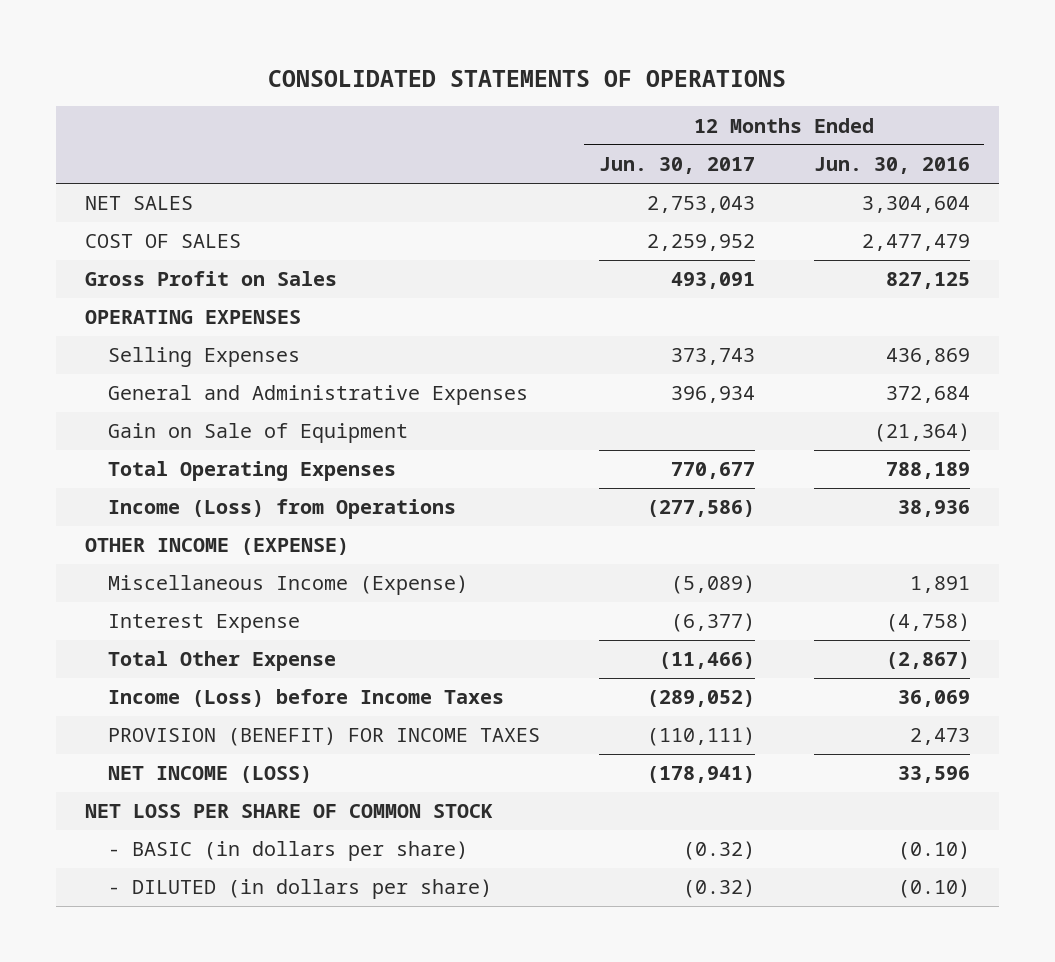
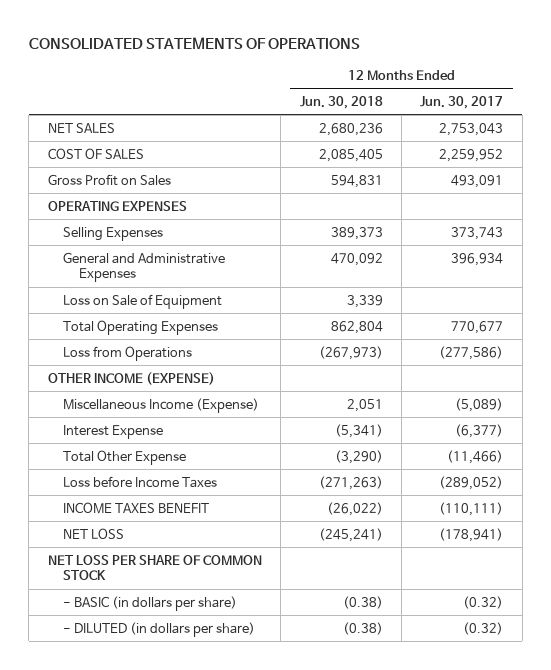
[813,157,970,175] Jun. 30, 2016 -> none
none -> [299,96,383,110] Jun. 30, 2018
[108,423,409,444] Gain on Sale of Equipment -> [63,293,223,309] Loss on Sale of Equipment
[108,499,457,520] Income (Loss) from Operations -> [63,345,193,361] Loss from Operations
[108,689,505,708] Income (Loss) before Income Taxes -> [63,475,218,488] Loss before Income Taxes
[108,727,541,747] PROVISION (BENEFIT) FOR INCOME TAXES -> [63,501,210,514] INCOME TAXES BENEFIT
[108,766,313,784] NET INCOME (LOSS) -> [63,527,125,539] NET LOSS

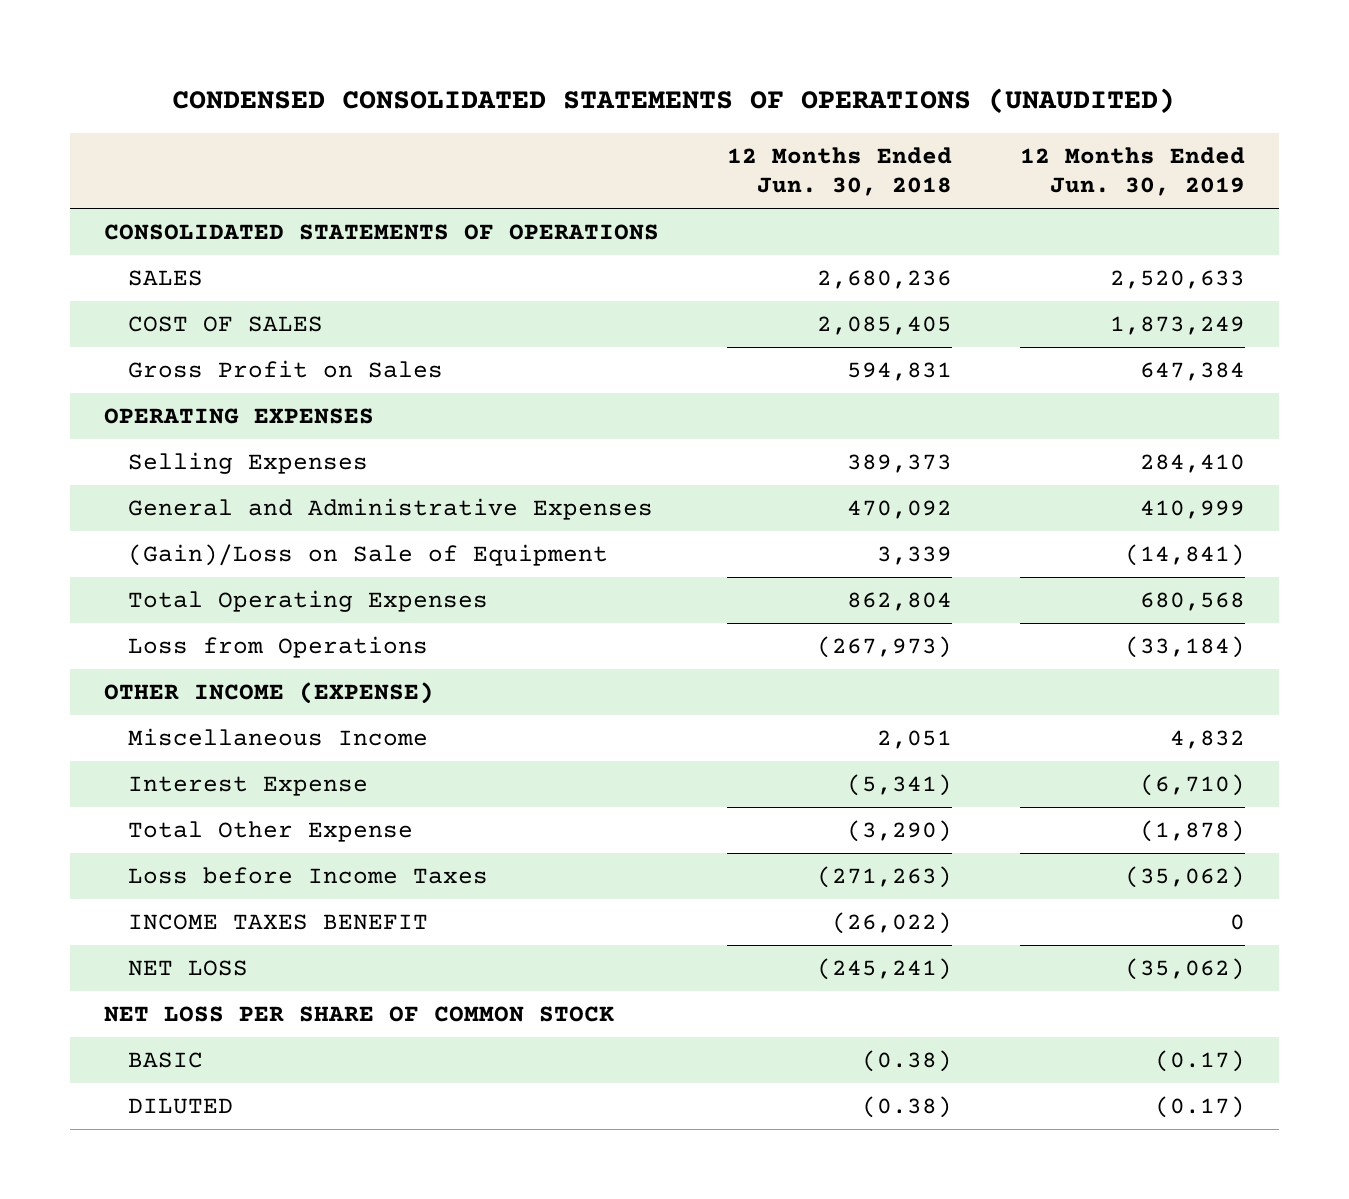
[28,37,360,50] CONSOLIDATED STATEMENTS OF OPERATIONS -> [172,87,1176,114] CONDENSED CONSOLIDATED STATEMENTS OF OPERATIONS (UNAUDITED)
[420,96,504,110] Jun. 30, 2017 -> none
none -> [1020,146,1246,197] 12 Months Ended Jun. 30, 2019
none -> [103,224,659,241] CONSOLIDATED STATEMENTS OF OPERATIONS
[47,122,115,133] NET SALES -> [127,270,203,287] SALES
[63,293,223,309] Loss on Sale of Equipment -> [127,544,608,567] (Gain)/Loss on Sale of Equipment
[63,397,260,413] Miscellaneous Income (Expense) -> [127,728,428,747] Miscellaneous Income
[63,595,238,611] - BASIC (in dollars per share) -> [127,1052,203,1069] BASIC
[63,621,256,637] - DILUTED (in dollars per share) -> [127,1098,233,1115] DILUTED

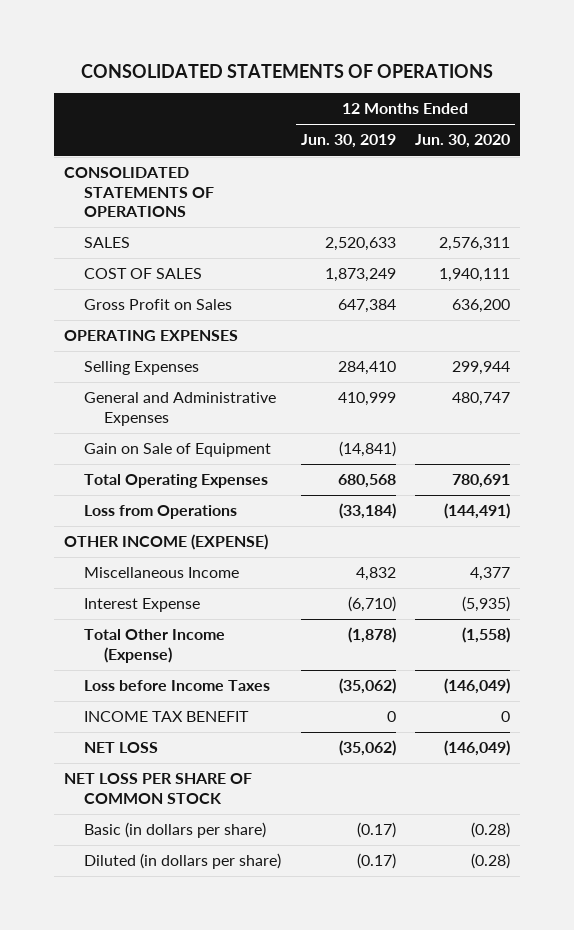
[172,87,1176,114] CONDENSED CONSOLIDATED STATEMENTS OF OPERATIONS (UNAUDITED) -> [81,63,494,78] CONSOLIDATED STATEMENTS OF OPERATIONS
[726,146,952,197] 12 Months Ended Jun. 30, 2018 -> none
none -> [415,134,511,149] Jun. 30, 2020
[127,544,608,567] (Gain)/Loss on Sale of Equipment -> [83,443,271,458] Gain on Sale of Equipment
[127,821,413,843] Total Other Expense -> [83,629,225,663] Total Other Income (Expense)
[127,914,428,931] INCOME TAXES BENEFIT -> [83,711,249,723] INCOME TAX BENEFIT
[127,1052,203,1069] BASIC -> [83,822,266,839] Basic (in dollars per share)
[127,1098,233,1115] DILUTED -> [83,853,281,870] Diluted (in dollars per share)

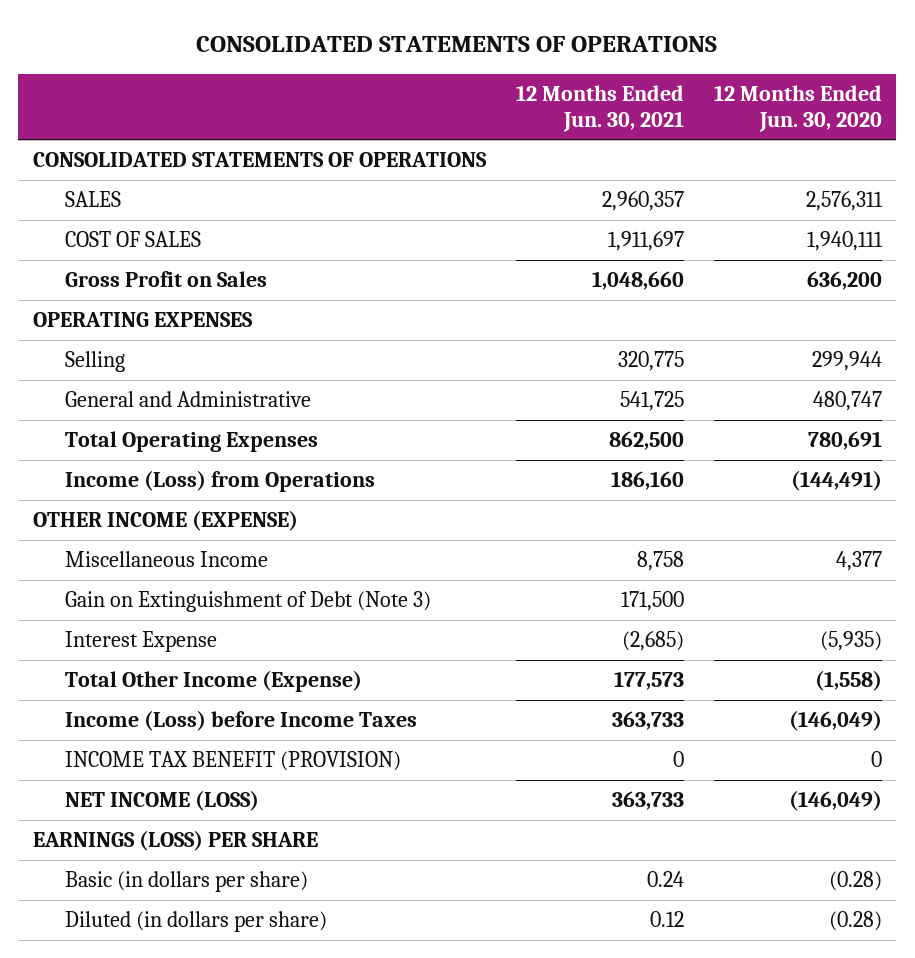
[300,134,396,149] Jun. 30, 2019 -> none
none -> [515,84,684,132] 12 Months Ended Jun. 30, 2021
[83,443,271,458] Gain on Sale of Equipment -> none
[83,361,199,376] Selling Expenses -> [64,351,125,373] Selling
[83,392,276,426] General and Administrative Expenses -> [64,391,311,408] General and Administrative
[83,505,237,520] Loss from Operations -> [64,470,375,493] Income (Loss) from Operations
none -> [64,591,431,613] Gain on Extinguishment of Debt (Note 3)
[83,680,270,692] Loss before Income Taxes -> [64,710,417,732] Income (Loss) before Income Taxes
[83,711,249,723] INCOME TAX BENEFIT -> [64,751,401,772] INCOME TAX BENEFIT (PROVISION)
[83,742,158,754] NET LOSS -> [64,790,259,812] NET INCOME (LOSS)
[63,773,252,804] NET LOSS PER SHARE OF COMMON STOCK -> [33,830,319,852] EARNINGS (LOSS) PER SHARE

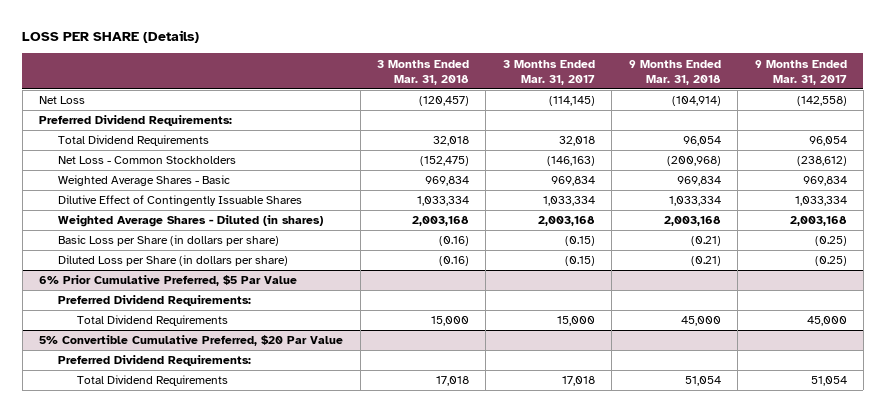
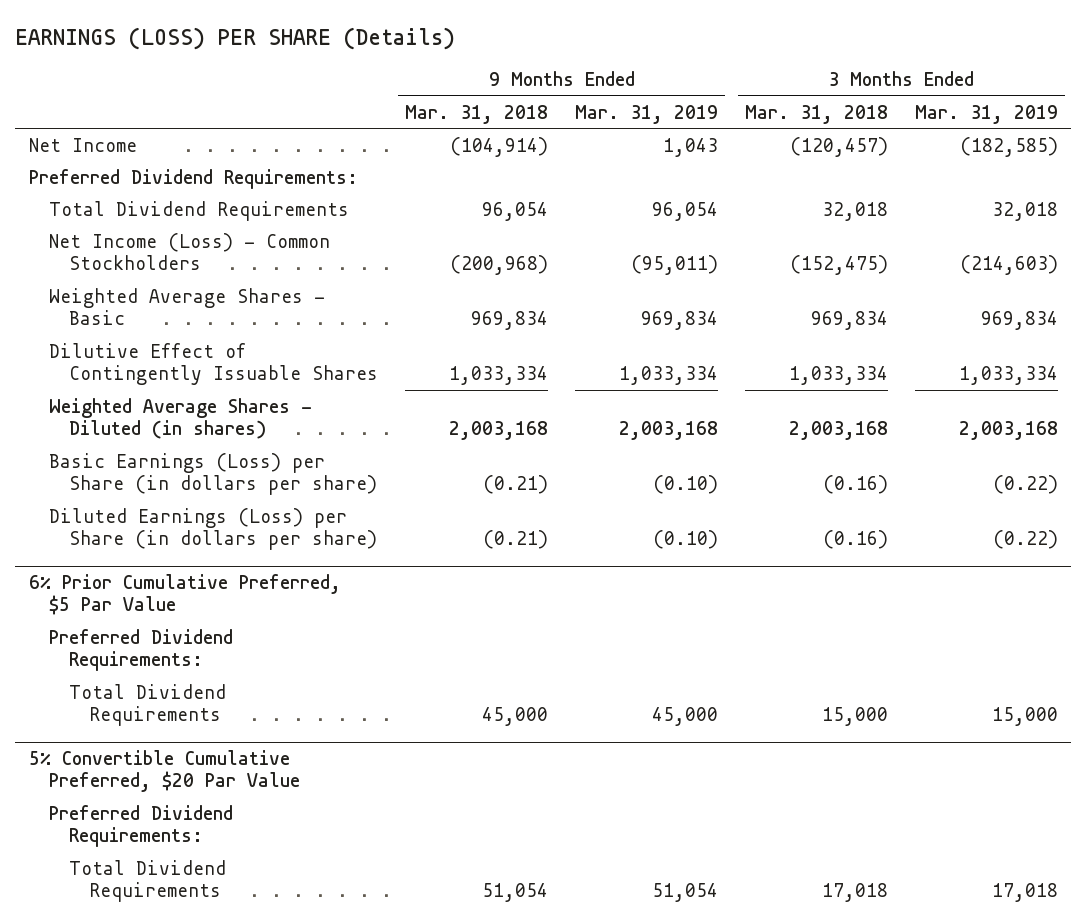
[22,30,200,44] LOSS PER SHARE (Details) -> [15,26,456,50] EARNINGS (LOSS) PER SHARE (Details)
[502,59,595,85] 3 Months Ended Mar. 31, 2017 -> none
[754,59,847,85] 9 Months Ended Mar. 31, 2017 -> none
none -> [575,104,719,124] Mar. 31, 2019
none -> [914,104,1058,124] Mar. 31, 2019
[39,96,86,105] Net Loss -> [28,137,137,152] Net Income
[57,156,236,165] Net Loss - Common Stockholders -> [48,232,330,271] Net Income (Loss) - Common Stockholders
[57,235,279,247] Basic Loss per Share (in dollars per share) -> [48,452,378,496] Basic Earnings (Loss) per Share (in dollars per share)
[57,255,288,267] Diluted Loss per Share (in dollars per share) -> [48,507,378,551] Diluted Earnings (Loss) per Share (in dollars per share)

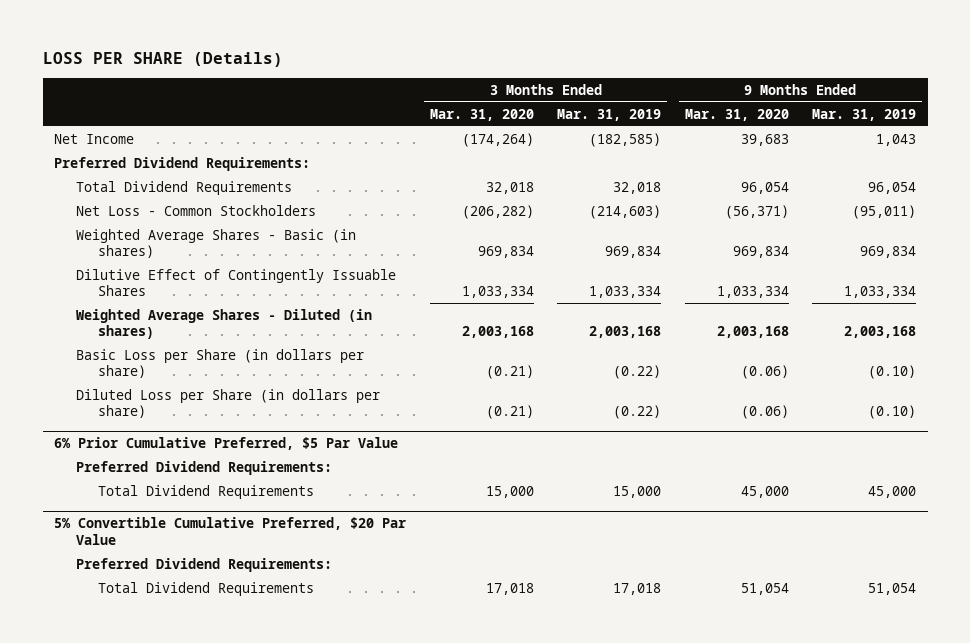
[15,26,456,50] EARNINGS (LOSS) PER SHARE (Details) -> [42,52,283,68] LOSS PER SHARE (Details)
[405,104,549,124] Mar. 31, 2018 -> none
[745,104,889,124] Mar. 31, 2018 -> none
none -> [429,108,534,121] Mar. 31, 2020
none -> [684,108,789,121] Mar. 31, 2020
[48,232,330,271] Net Income (Loss) - Common Stockholders -> [76,204,317,216] Net Loss - Common Stockholders
[48,287,325,326] Weighted Average Shares - Basic -> [76,228,357,259] Weighted Average Shares - Basic (in shares)
[48,452,378,496] Basic Earnings (Loss) per Share (in dollars per share) -> [76,348,365,379] Basic Loss per Share (in dollars per share)
[48,507,378,551] Diluted Earnings (Loss) per Share (in dollars per share) -> [76,388,381,419] Diluted Loss per Share (in dollars per share)

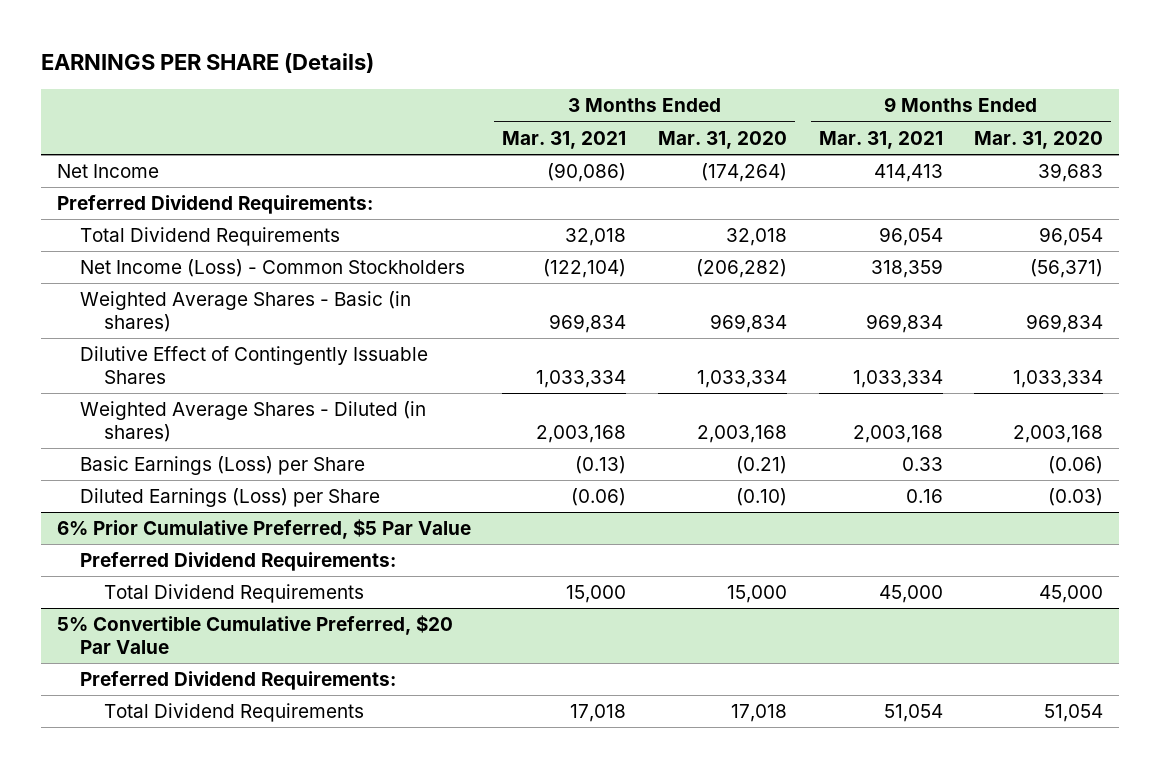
[42,52,283,68] LOSS PER SHARE (Details) -> [40,53,374,74] EARNINGS PER SHARE (Details)
[557,108,662,121] Mar. 31, 2019 -> none
[811,108,916,121] Mar. 31, 2019 -> none
none -> [502,130,627,149] Mar. 31, 2021
none -> [818,130,943,149] Mar. 31, 2021
[76,204,317,216] Net Loss - Common Stockholders -> [80,259,466,278] Net Income (Loss) - Common Stockholders
[76,348,365,379] Basic Loss per Share (in dollars per share) -> [80,456,366,476] Basic Earnings (Loss) per Share
[76,388,381,419] Diluted Loss per Share (in dollars per share) -> [80,488,381,508] Diluted Earnings (Loss) per Share
[485,405,534,420] (0.21) -> [735,488,787,507] (0.10)
[740,405,789,420] (0.06) -> [1048,488,1104,507] (0.03)

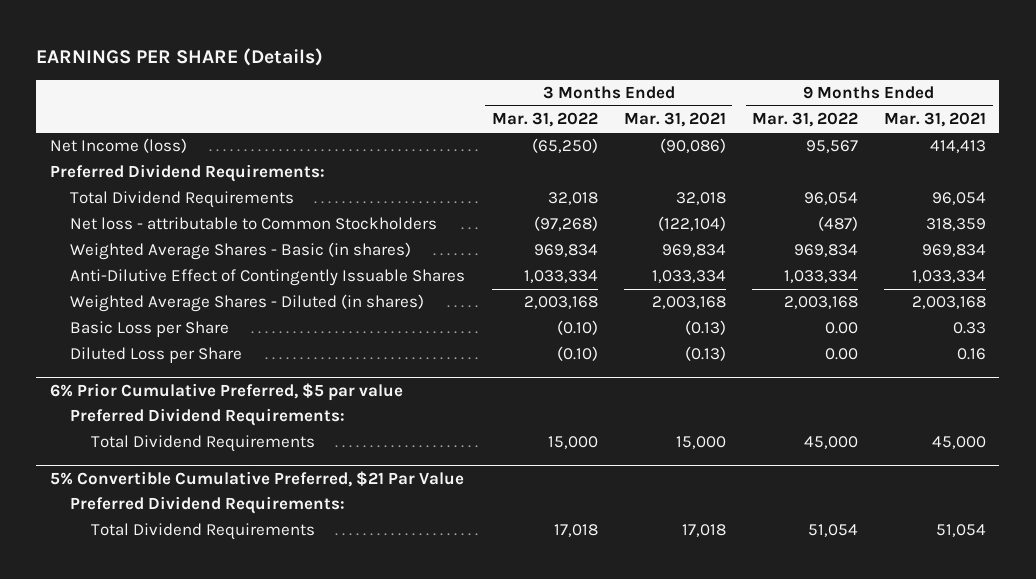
[657,130,787,149] Mar. 31, 2020 -> none
[974,130,1104,149] Mar. 31, 2020 -> none
none -> [491,112,598,128] Mar. 31, 2022
none -> [752,112,859,128] Mar. 31, 2022
[56,164,159,179] Net Income -> [49,138,187,154] Net Income (loss)
[80,259,466,278] Net Income (Loss) - Common Stockholders -> [70,217,438,231] Net loss - attributable to Common Stockholders
[80,346,429,384] Dilutive Effect of Contingently Issuable Shares -> [70,269,466,287] Anti-Dilutive Effect of Contingently Issuable Shares
[80,456,366,476] Basic Earnings (Loss) per Share -> [70,321,230,338] Basic Loss per Share
[80,488,381,508] Diluted Earnings (Loss) per Share -> [70,347,243,364] Diluted Loss per Share
[571,488,627,507] (0.06) -> [684,346,726,362] (0.13)
[56,519,471,540] 6% Prior Cumulative Preferred, $5 Par Value -> [49,382,403,401] 6% Prior Cumulative Preferred, $5 par value
[56,615,453,654] 5% Convertible Cumulative Preferred, $20 Par Value -> [49,470,464,487] 5% Convertible Cumulative Preferred, $21 Par Value

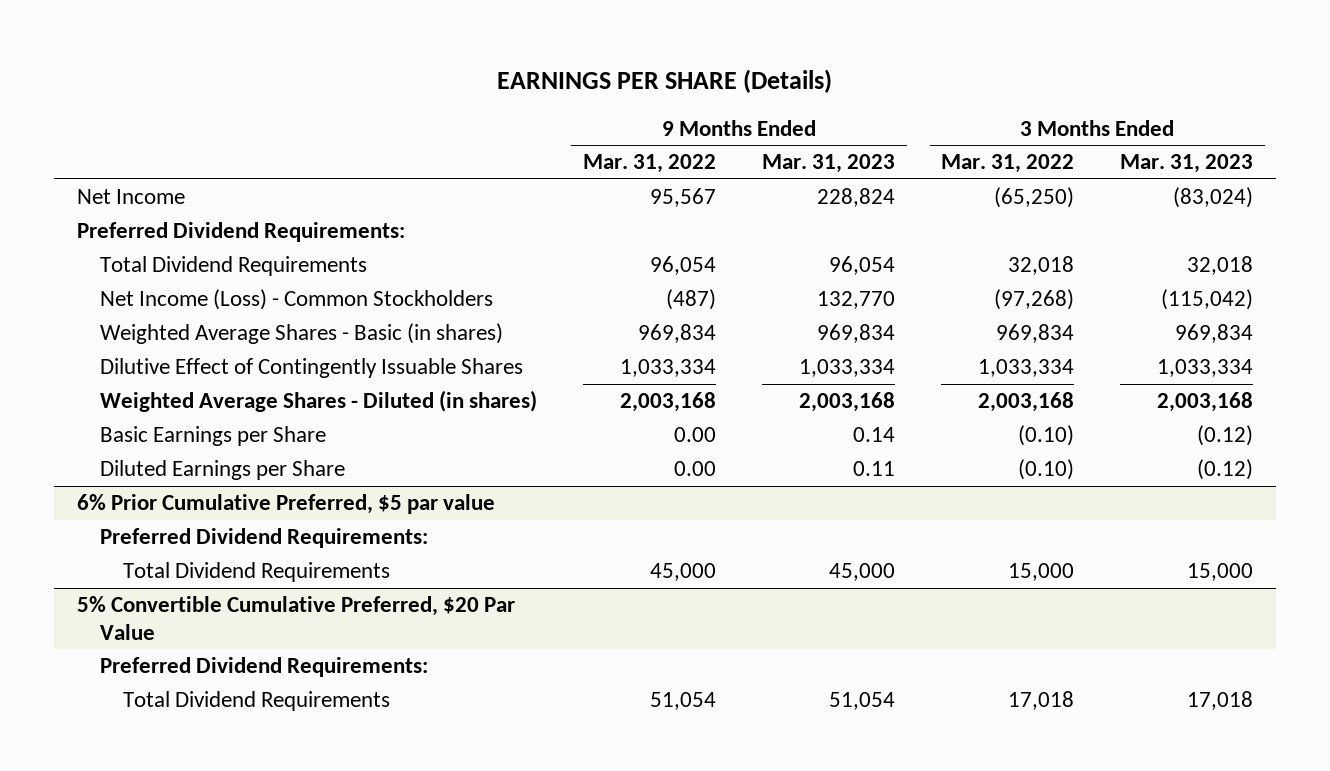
[623,112,726,128] Mar. 31, 2021 -> none
[884,112,987,128] Mar. 31, 2021 -> none
none -> [762,154,896,174] Mar. 31, 2023
none -> [1120,154,1254,174] Mar. 31, 2023
[49,138,187,154] Net Income (loss) -> [76,189,185,205] Net Income
[70,217,438,231] Net loss - attributable to Common Stockholders -> [99,289,493,311] Net Income (Loss) - Common Stockholders
[70,269,466,287] Anti-Dilutive Effect of Contingently Issuable Shares -> [99,358,523,379] Dilutive Effect of Contingently Issuable Shares
[70,321,230,338] Basic Loss per Share -> [99,426,326,447] Basic Earnings per Share
[70,347,243,364] Diluted Loss per Share -> [99,460,345,481] Diluted Earnings per Share
[49,470,464,487] 5% Convertible Cumulative Preferred, $21 Par Value -> [76,596,515,640] 5% Convertible Cumulative Preferred, $20 Par Value

